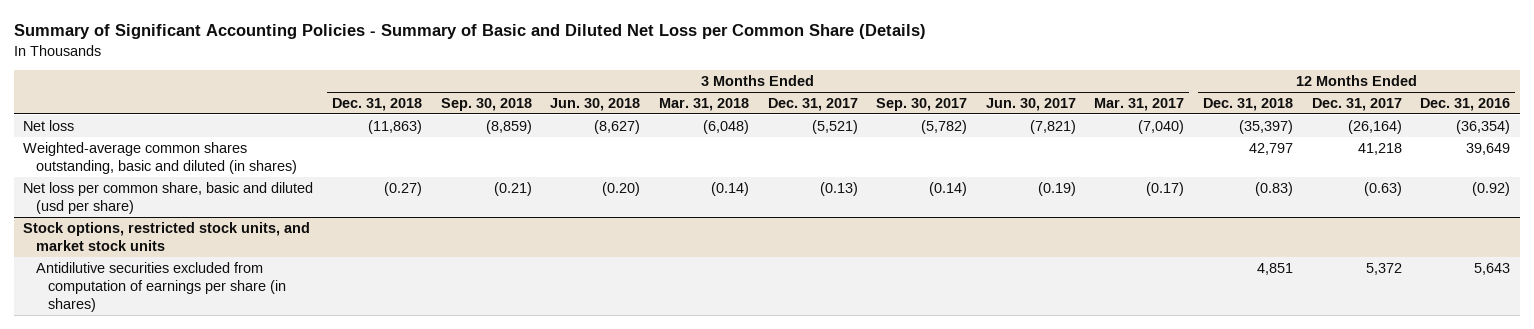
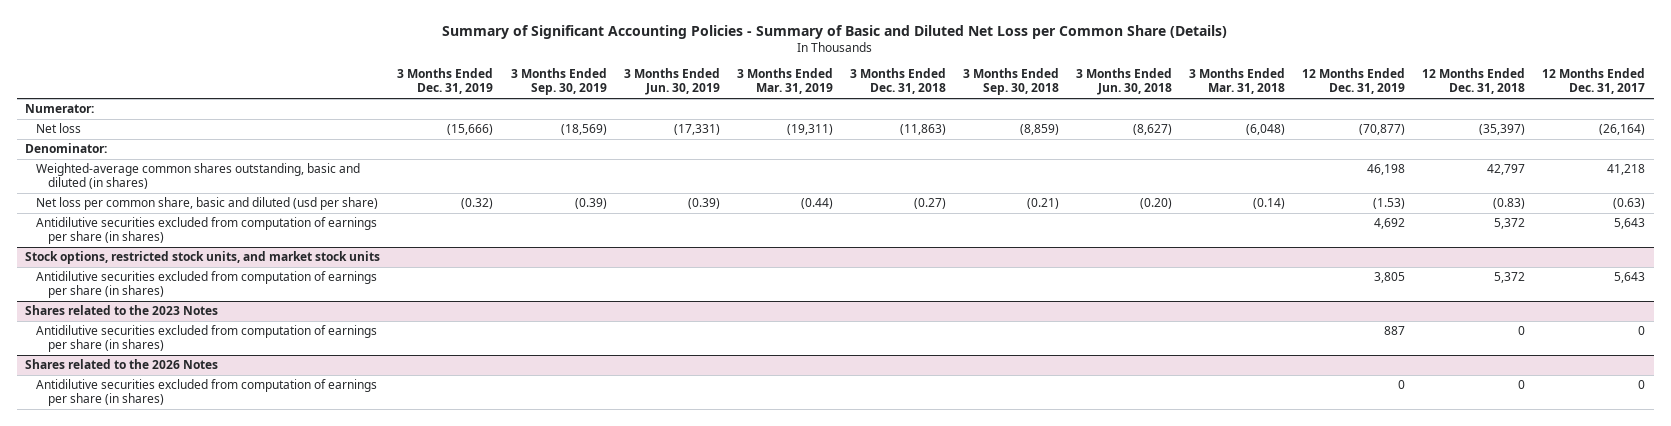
[767,97,858,111] Dec. 31, 2017 -> none
[876,97,968,111] Sep. 30, 2017 -> none
[985,97,1076,111] Jun. 30, 2017 -> none
[1094,97,1185,111] Mar. 31, 2017 -> none
[1420,97,1511,111] Dec. 31, 2016 -> none
none -> [397,68,494,95] 3 Months Ended Dec. 31, 2019
none -> [510,68,607,96] 3 Months Ended Sep. 30, 2019
none -> [623,68,720,96] 3 Months Ended Jun. 30, 2019
none -> [736,68,833,95] 3 Months Ended Mar. 31, 2019
none -> [1302,68,1406,95] 12 Months Ended Dec. 31, 2019
none -> [25,104,95,114] Numerator:
none -> [25,143,108,154] Denominator:
none -> [36,217,378,245] Antidilutive securities excluded from computation of earnings per share (in shares)
[1257,262,1294,275] 4,851 -> [1494,272,1526,284] 5,372
[1365,262,1402,275] 5,372 -> [1614,272,1646,284] 5,643
none -> [25,305,219,316] Shares related to the 2023 Notes
none -> [36,325,378,353] Antidilutive securities excluded from computation of earnings per share (in shares)
none -> [25,359,219,370] Shares related to the 2026 Notes
none -> [36,379,378,407] Antidilutive securities excluded from computation of earnings per share (in shares)

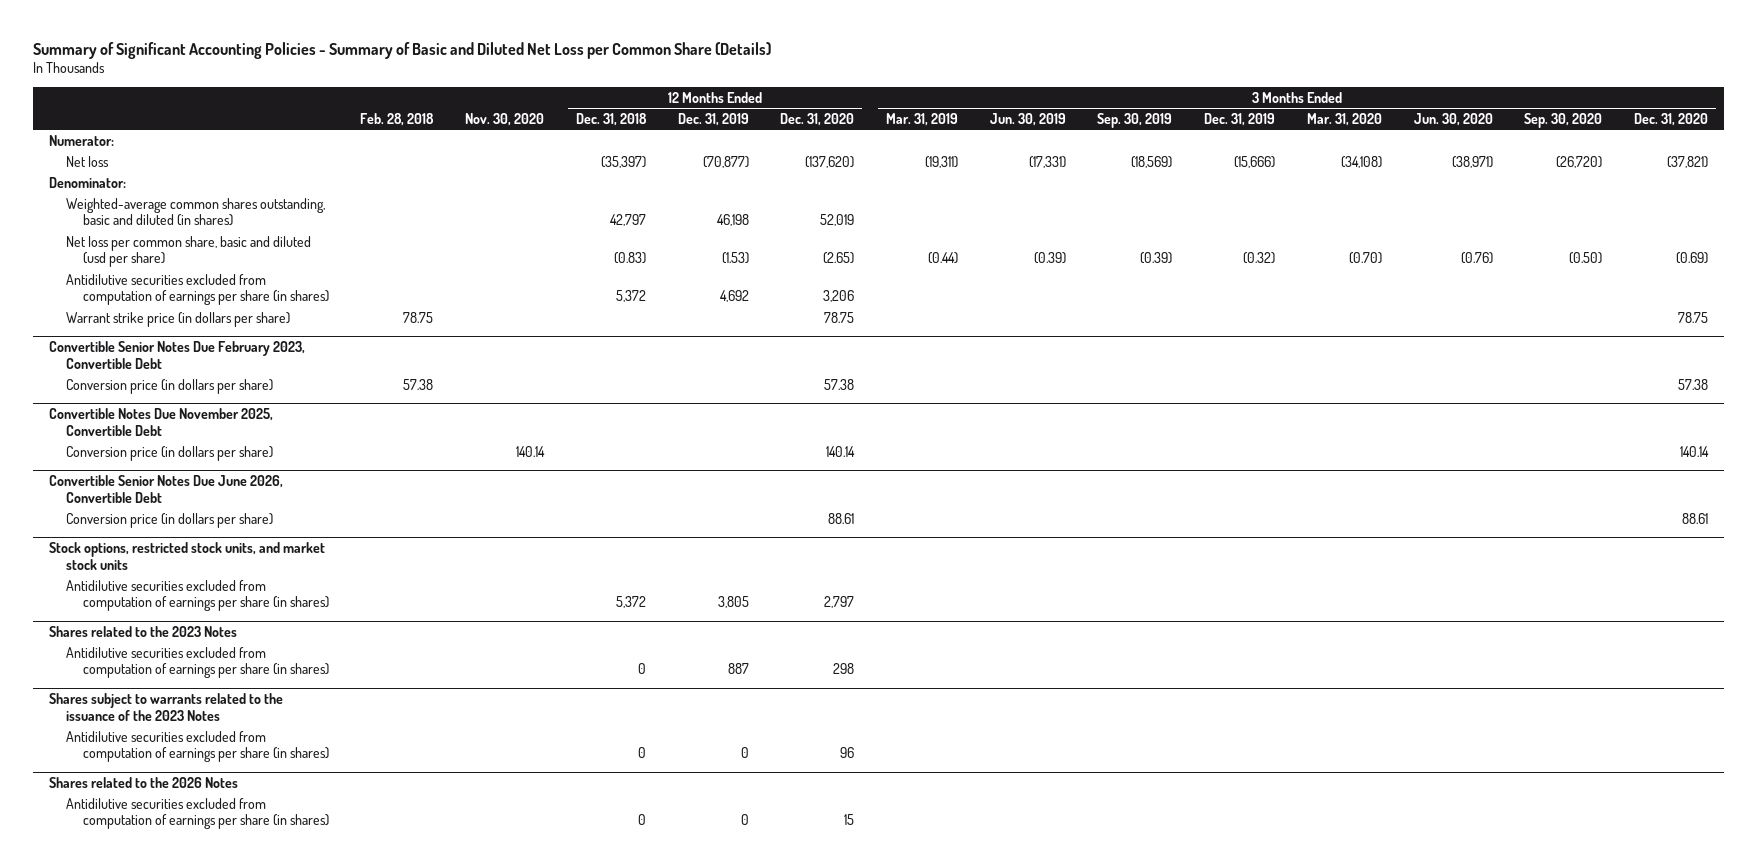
[849,68,946,95] 3 Months Ended Dec. 31, 2018 -> none
[962,68,1059,96] 3 Months Ended Sep. 30, 2018 -> none
[1076,68,1173,96] 3 Months Ended Jun. 30, 2018 -> none
[1189,68,1286,95] 3 Months Ended Mar. 31, 2018 -> none
[1542,68,1646,95] 12 Months Ended Dec. 31, 2017 -> none
none -> [360,113,435,127] Feb. 28, 2018
none -> [465,113,545,127] Nov. 30, 2020
none -> [780,113,855,127] Dec. 31, 2020
none -> [1306,113,1382,127] Mar. 31, 2020
none -> [1413,113,1493,127] Jun. 30, 2020
none -> [1524,113,1603,129] Sep. 30, 2020
none -> [1633,113,1708,127] Dec. 31, 2020
none -> [65,311,290,327] Warrant strike price (in dollars per share)
none -> [48,340,305,369] Convertible Senior Notes Due February 2023, Convertible Debt
none -> [65,378,273,394] Conversion price (in dollars per share)
none -> [48,407,273,436] Convertible Notes Due November 2025, Convertible Debt
none -> [65,445,273,461] Conversion price (in dollars per share)
none -> [48,474,283,503] Convertible Senior Notes Due June 2026, Convertible Debt
none -> [65,512,273,528] Conversion price (in dollars per share)
none -> [48,692,283,721] Shares subject to warrants related to the issuance of the 2023 Notes
none -> [65,730,329,763] Antidilutive securities excluded from computation of earnings per share (in shares)

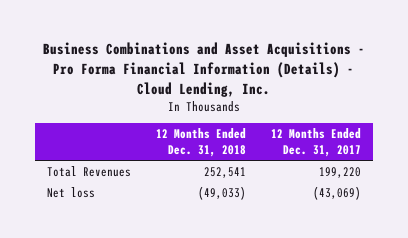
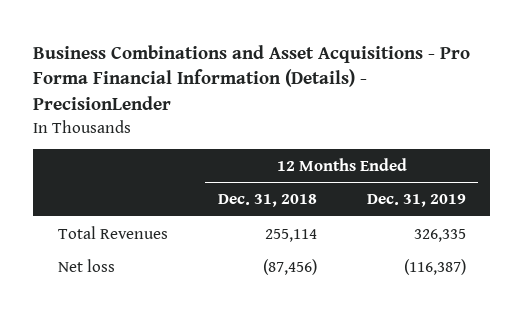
[42,42,365,97] Business Combinations and Asset Acquisitions - Pro Forma Financial Information (Details) - Cloud Lending, Inc. -> [32,44,470,111] Business Combinations and Asset Acquisitions - Pro Forma Financial Information (Details) - PrecisionLender
[270,128,361,158] 12 Months Ended Dec. 31, 2017 -> none
none -> [366,194,466,208] Dec. 31, 2019
[203,166,246,178] 252,541 -> [264,228,317,242] 255,114
[197,185,246,200] (49,033) -> [262,258,317,275] (87,456)

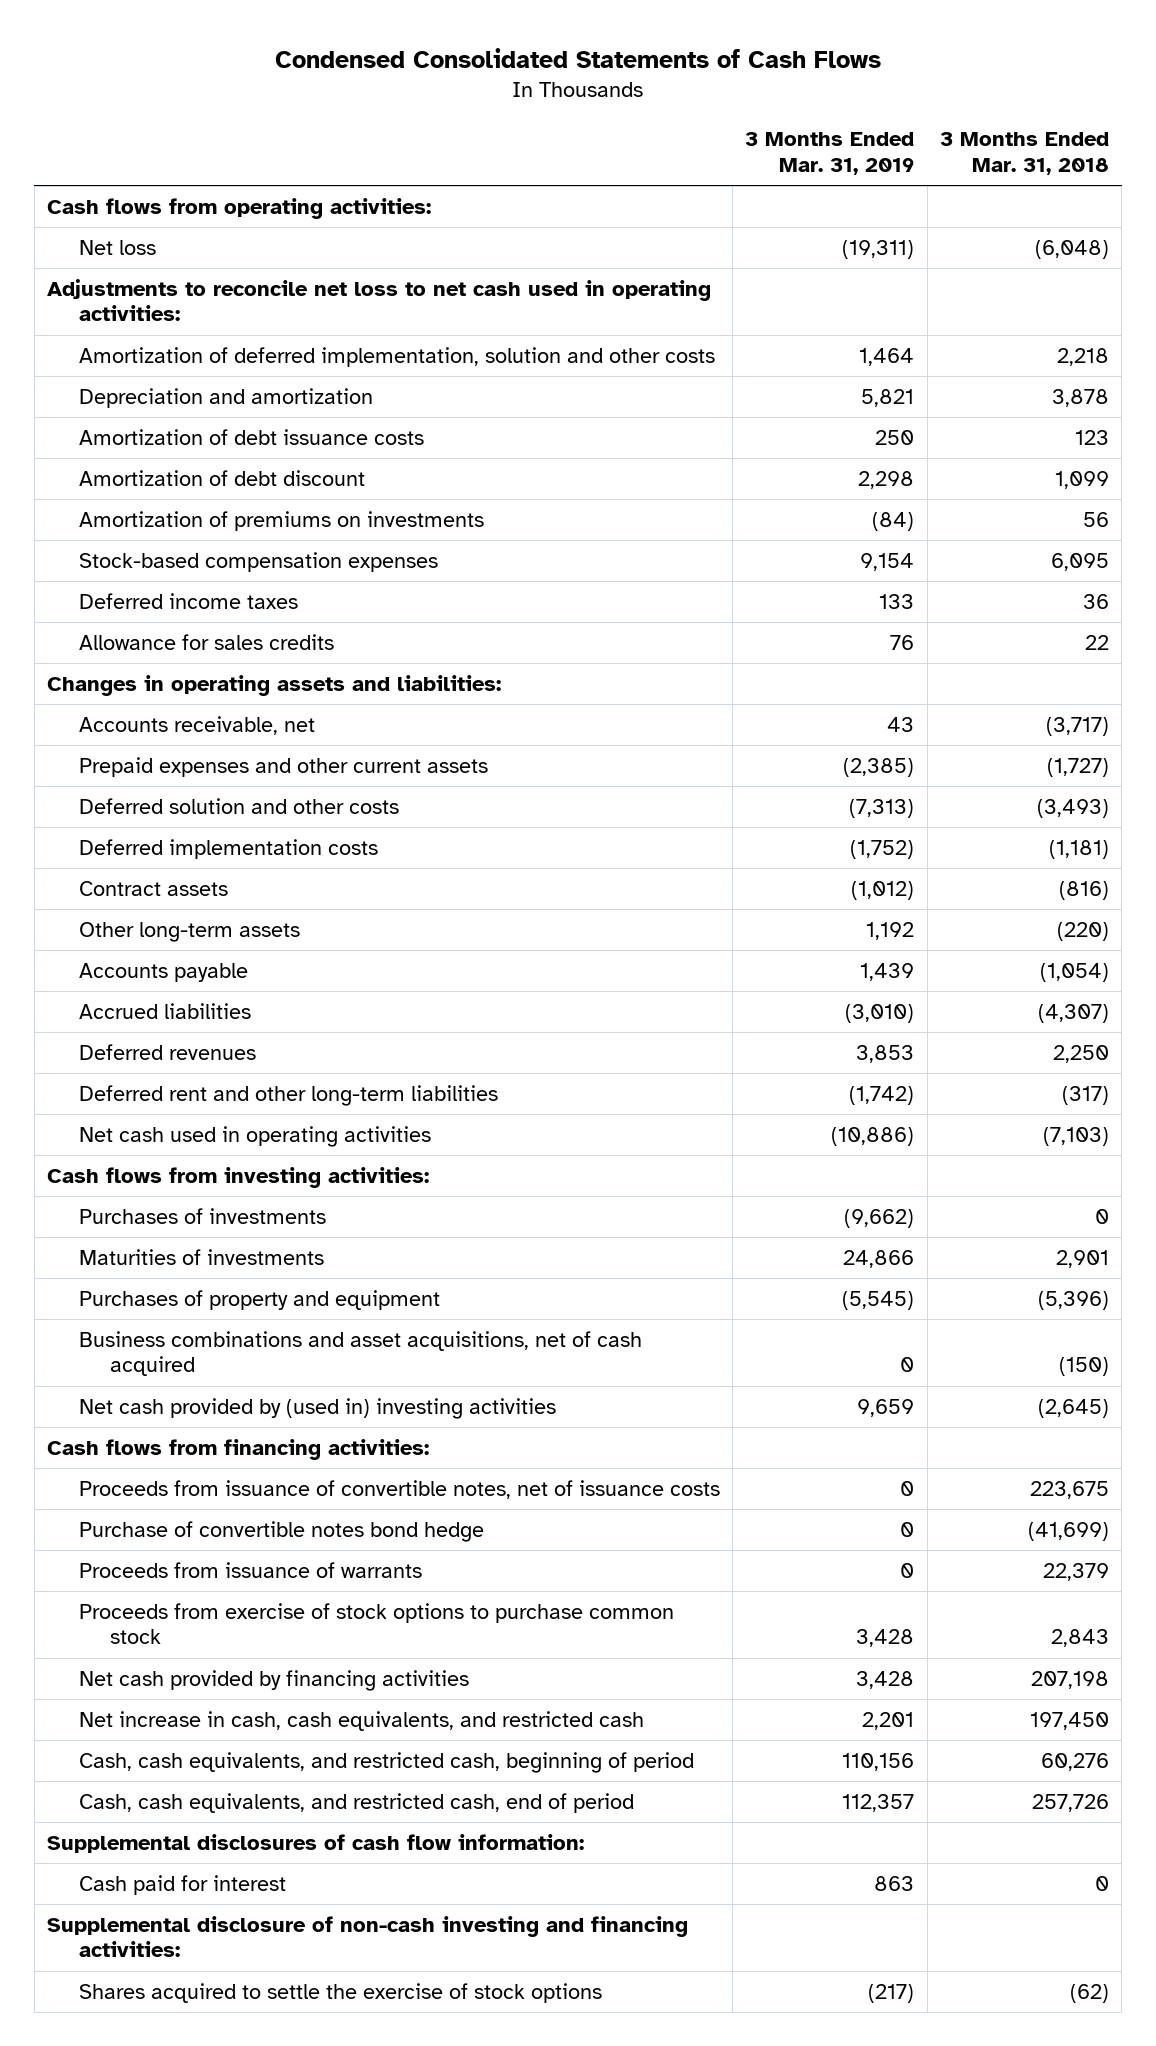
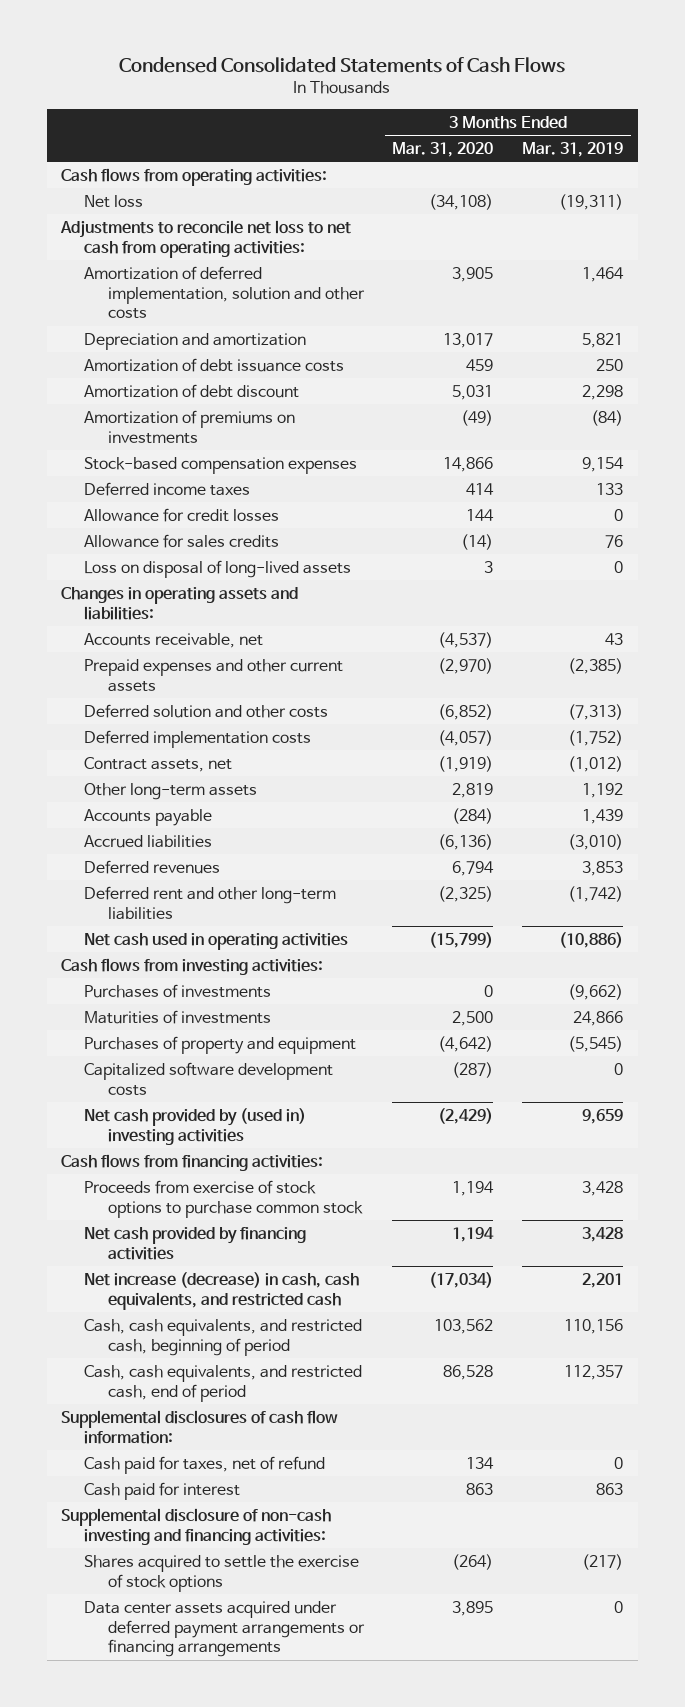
[939,132,1109,175] 3 Months Ended Mar. 31, 2018 -> none
none -> [392,142,494,158] Mar. 31, 2020
[47,278,712,322] Adjustments to reconcile net loss to net cash used in operating activities: -> [60,219,352,258] Adjustments to reconcile net loss to net cash from operating activities:
none -> [84,507,280,522] Allowance for credit losses
none -> [84,559,352,578] Loss on disposal of long-lived assets
[78,880,228,896] Contract assets -> [84,756,233,772] Contract assets, net
[78,1330,642,1377] Business combinations and asset acquisitions, net of cash acquired -> none
none -> [84,1061,334,1096] Capitalized software development costs
[78,1479,720,1499] Proceeds from issuance of convertible notes, net of issuance costs -> none
[78,1520,484,1542] Purchase of convertible notes bond hedge -> none
[78,1561,422,1578] Proceeds from issuance of warrants -> none
[78,1710,644,1731] Net increase in cash, cash equivalents, and restricted cash -> [84,1271,360,1310] Net increase (decrease) in cash, cash equivalents, and restricted cash
none -> [84,1455,326,1474] Cash paid for taxes, net of refund
none -> [84,1600,365,1658] Data center assets acquired under deferred payment arrangements or financing arrangements

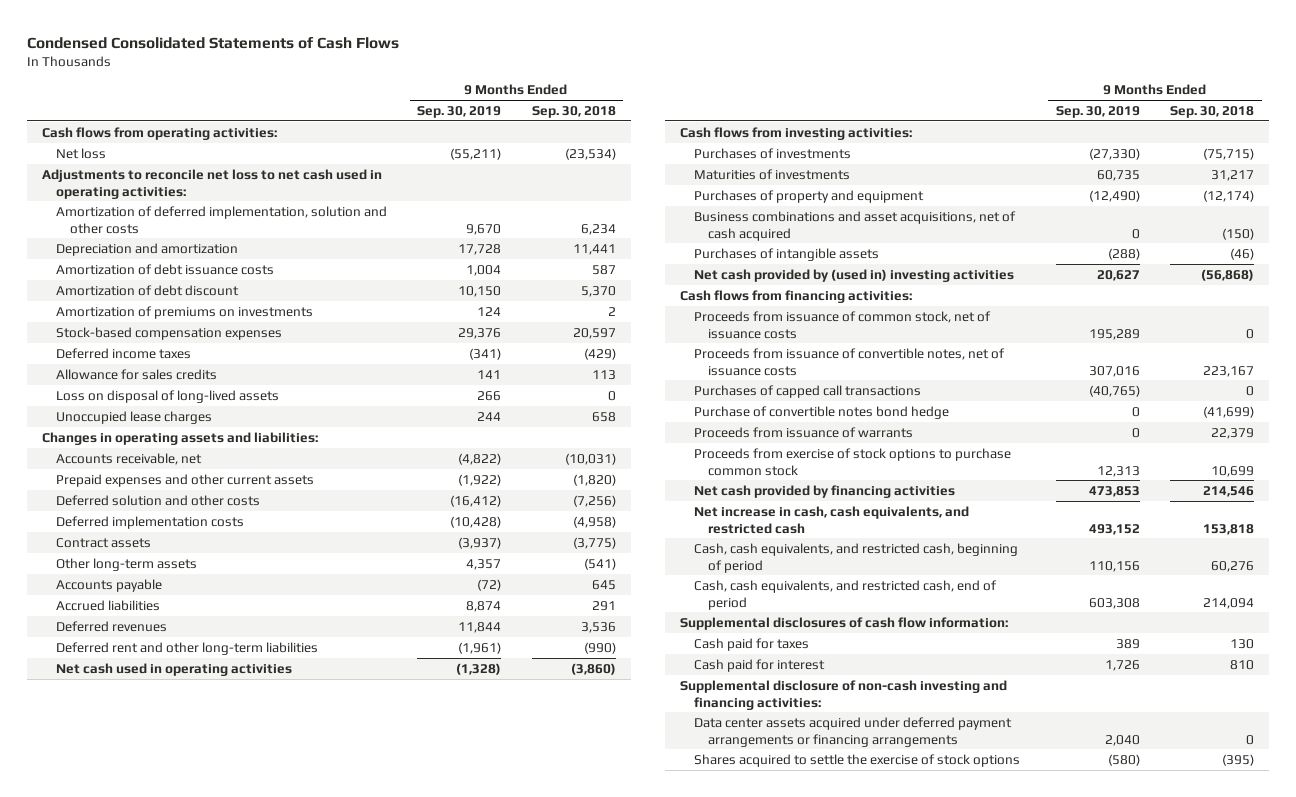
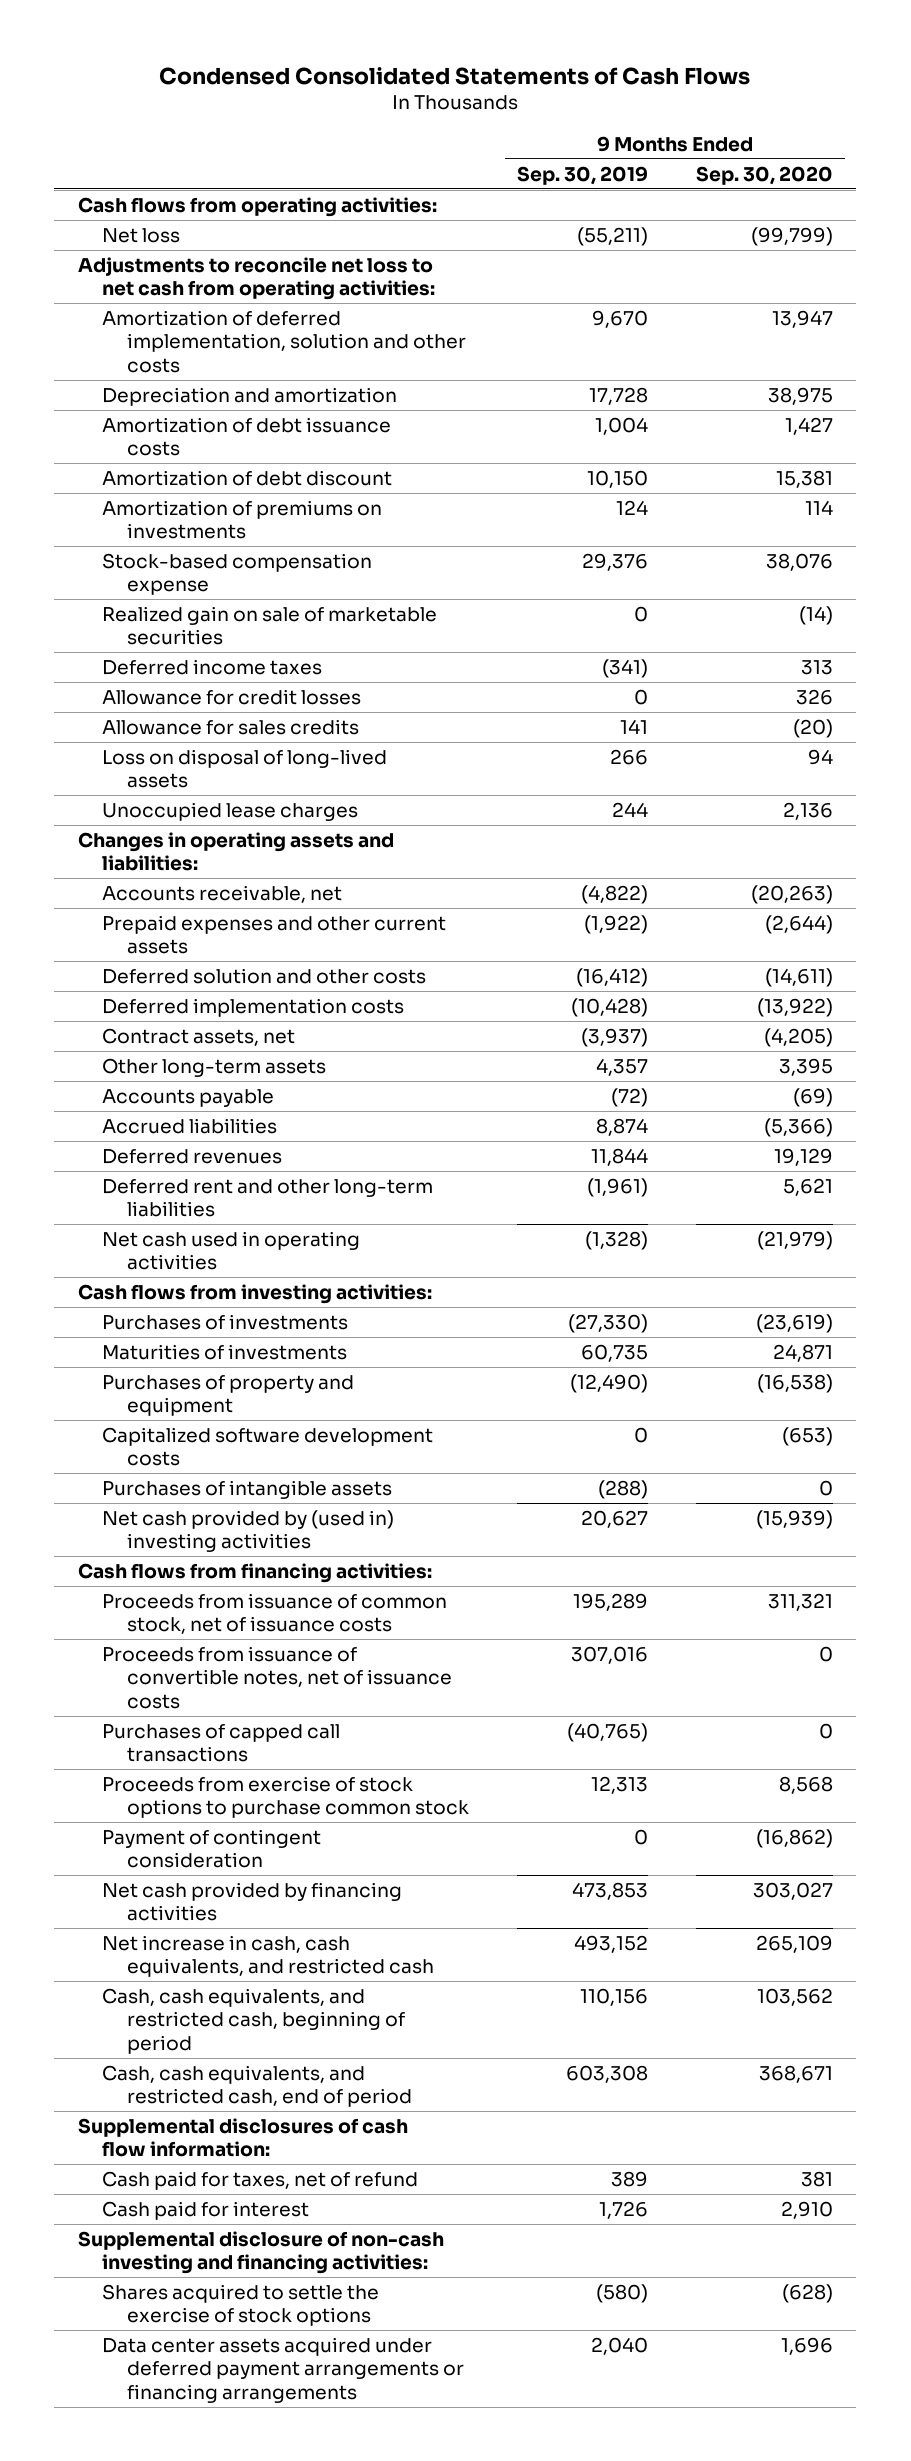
[531,105,616,118] Sep. 30, 2018 -> none
none -> [695,165,833,185] Sep. 30, 2020
[41,168,382,199] Adjustments to reconcile net loss to net cash used in operating activities: -> [78,256,436,301] Adjustments to reconcile net loss to net cash from operating activities:
[55,326,282,340] Stock-based compensation expenses -> [102,552,373,596] Stock-based compensation expense
none -> [102,605,438,646] Realized gain on sale of marketable securities
none -> [102,688,362,705] Allowance for credit losses
[55,537,151,548] Contract assets -> [102,1027,296,1046] Contract assets, net
[694,210,1017,241] Business combinations and asset acquisitions, net of cash acquired -> none
none -> [102,1426,434,1467] Capitalized software development costs
[694,405,950,419] Purchase of convertible notes bond hedge -> none
[694,426,914,438] Proceeds from issuance of warrants -> none
none -> [102,1828,322,1869] Payment of contingent consideration
[694,637,810,651] Cash paid for taxes -> [102,2170,419,2190] Cash paid for taxes, net of refund
[694,716,1013,747] Data center assets acquired under deferred payment arrangements or financing arrangements -> [102,2336,464,2403] Data center assets acquired under deferred payment arrangements or financing arrangements

